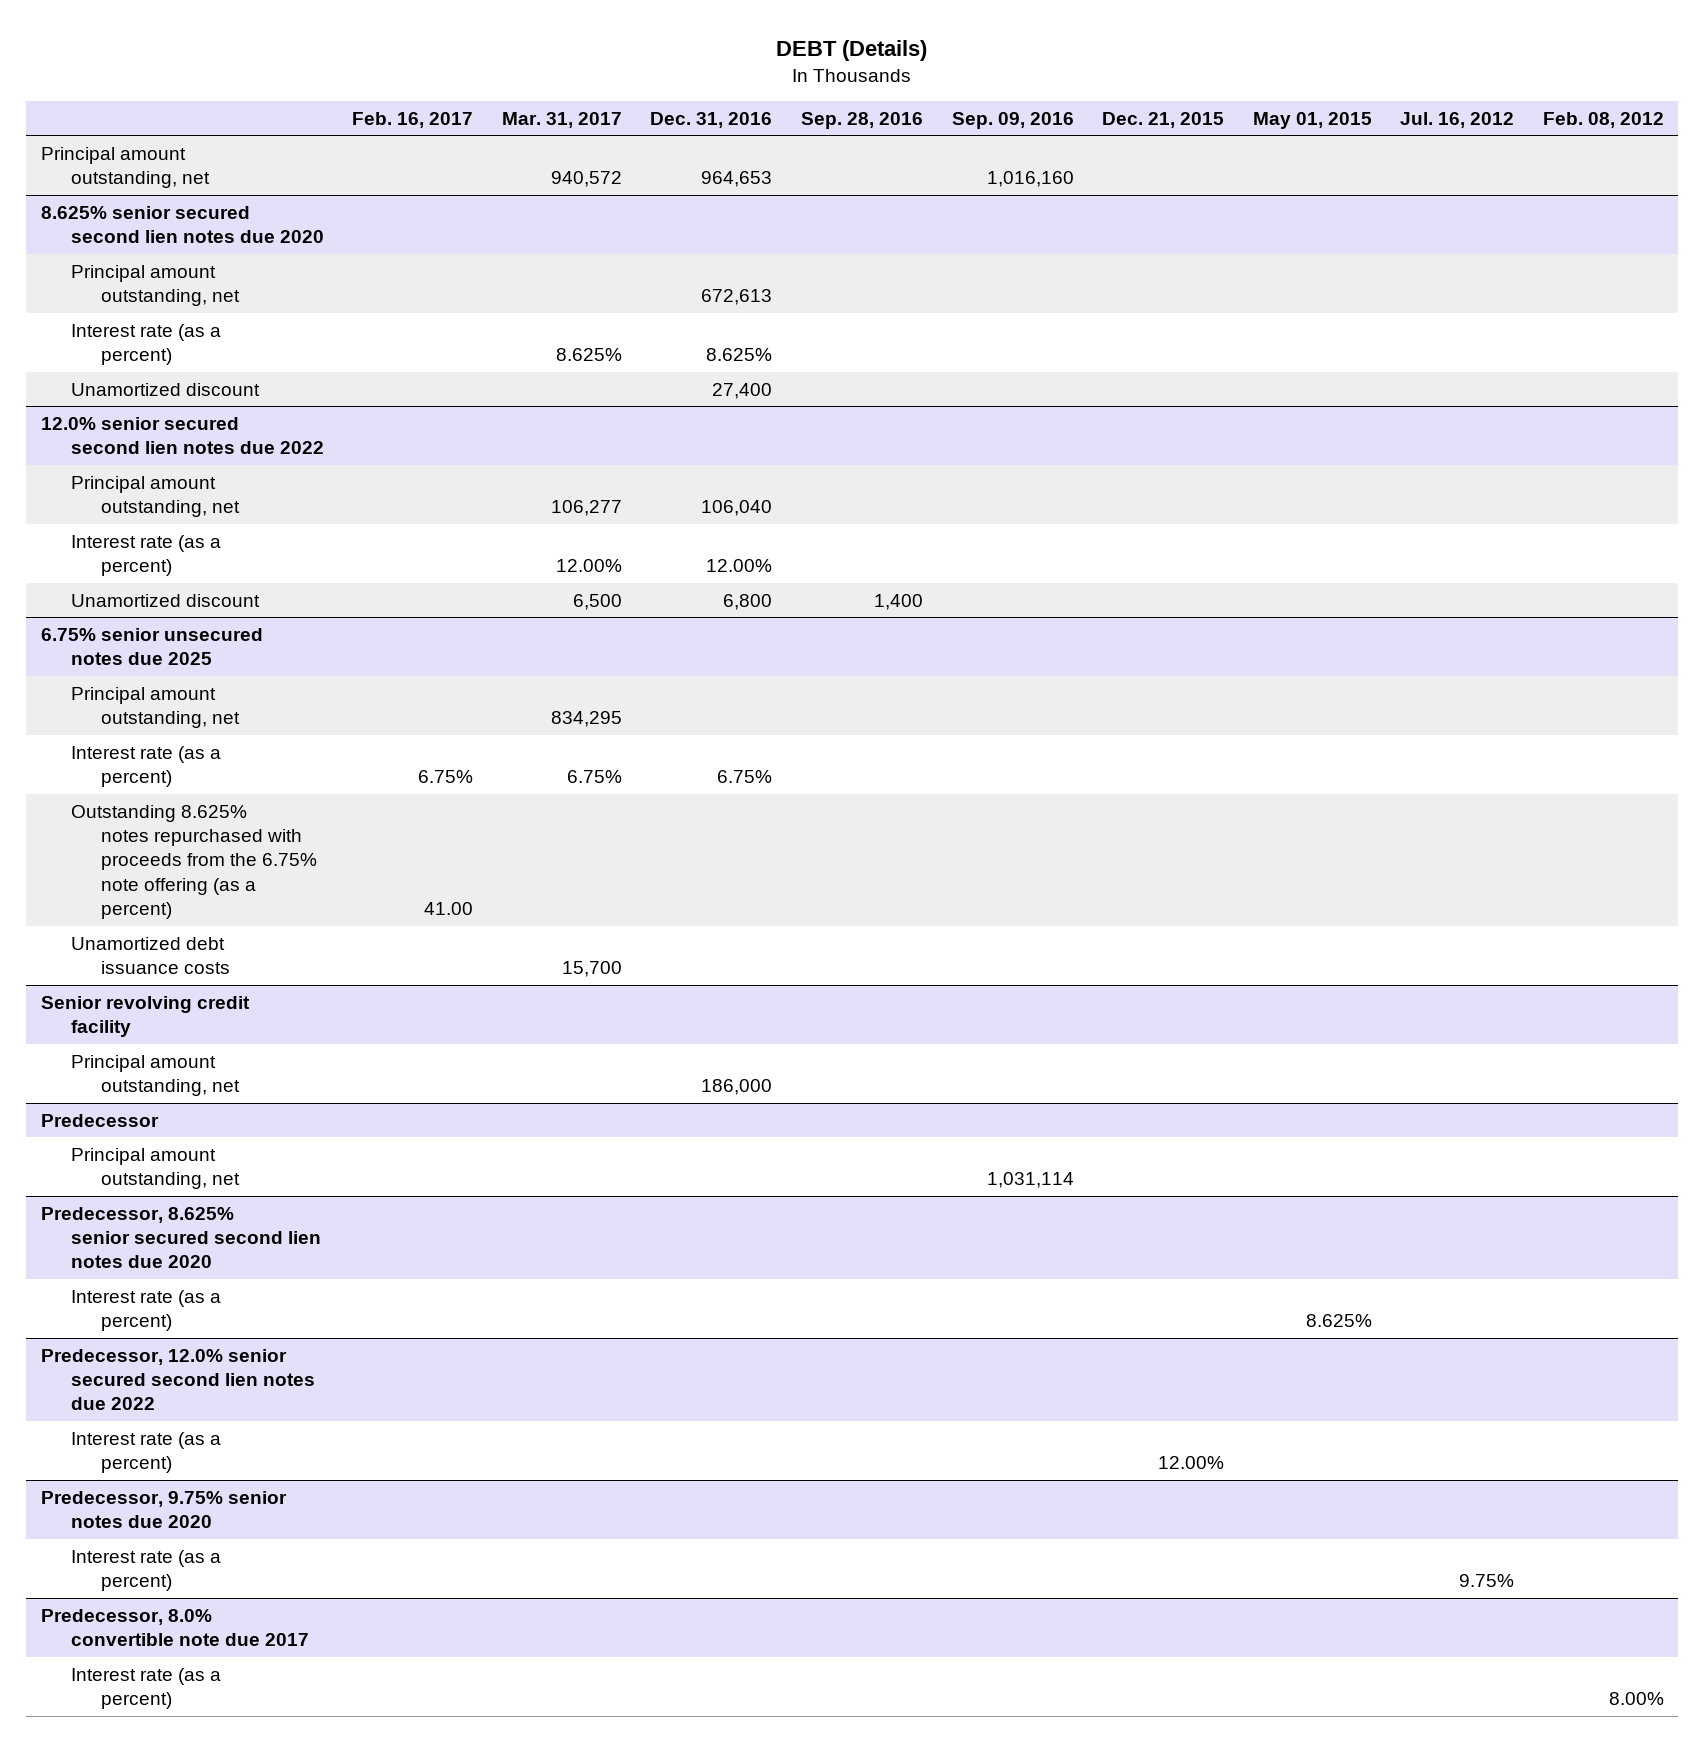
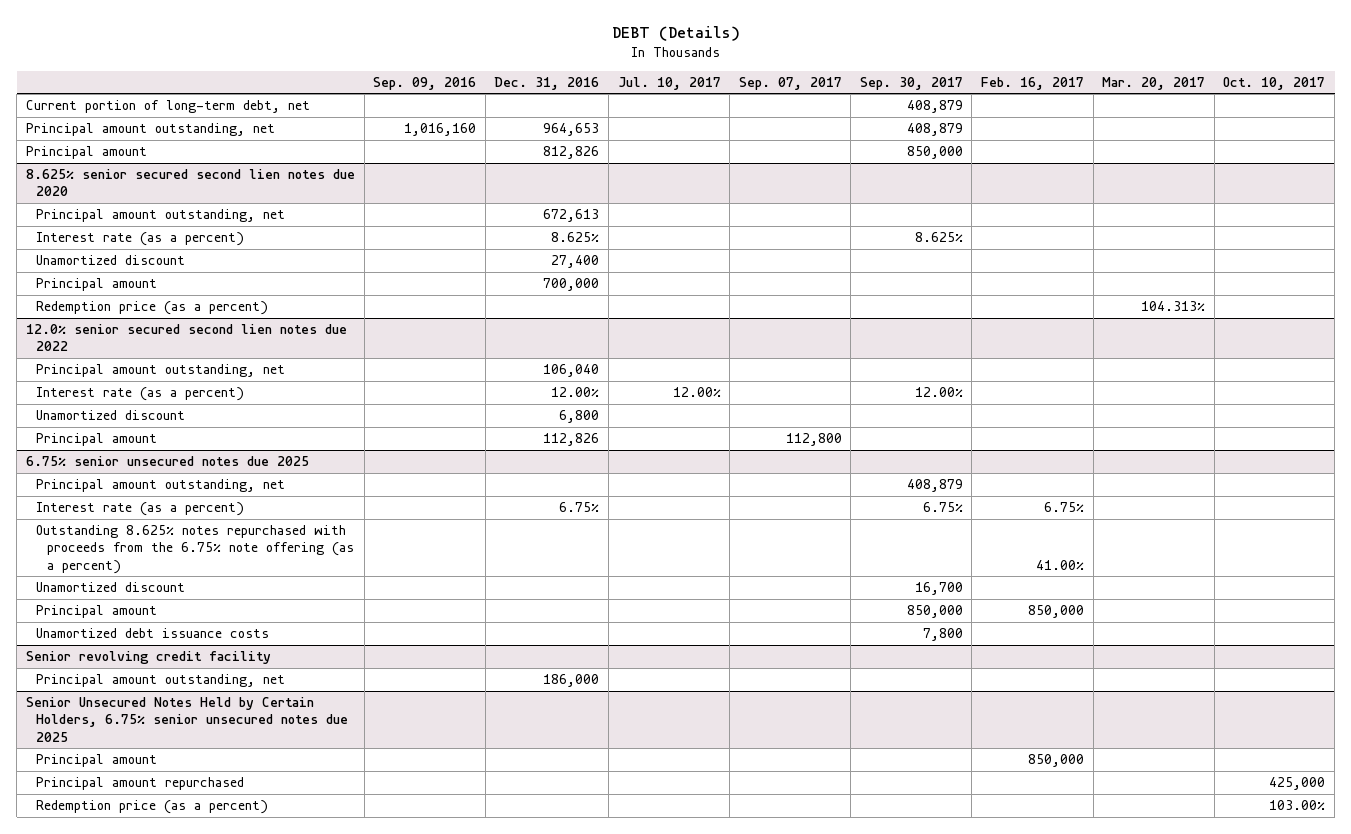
[501,111,622,128] Mar. 31, 2017 -> none
[800,111,923,129] Sep. 28, 2016 -> none
[1102,111,1225,128] Dec. 21, 2015 -> none
[1252,111,1372,129] May 01, 2015 -> none
[1400,111,1515,128] Jul. 16, 2012 -> none
[1542,111,1664,128] Feb. 08, 2012 -> none
none -> [617,76,721,90] Jul. 10, 2017
none -> [738,76,842,90] Sep. 07, 2017
none -> [859,76,963,90] Sep. 30, 2017
none -> [1102,76,1206,90] Mar. 20, 2017
none -> [1223,76,1326,90] Oct. 10, 2017
none -> [25,100,310,114] Current portion of long-term debt, net
none -> [25,146,147,160] Principal amount
none -> [36,278,158,292] Principal amount
none -> [36,301,269,316] Redemption price (as a percent)
none -> [36,433,158,447] Principal amount
[424,902,474,916] 41.00 -> [1036,559,1085,570] 41.00%
none -> [36,582,186,593] Unamortized discount
none -> [36,605,158,619] Principal amount
[40,1113,159,1127] Predecessor -> none
[70,1147,240,1190] Principal amount outstanding, net -> none
[40,1206,321,1269] Predecessor, 8.625% senior secured second lien notes due 2020 -> none
[70,1289,221,1332] Interest rate (as a percent) -> none
[40,1348,315,1411] Predecessor, 12.0% senior secured second lien notes due 2022 -> none
[70,1431,221,1474] Interest rate (as a percent) -> none
[40,1490,287,1529] Predecessor, 9.75% senior notes due 2020 -> none
[70,1549,221,1592] Interest rate (as a percent) -> none
[40,1608,309,1647] Predecessor, 8.0% convertible note due 2017 -> none
[70,1667,221,1710] Interest rate (as a percent) -> none
none -> [25,697,349,742] Senior Unsecured Notes Held by Certain Holders, 6.75% senior unsecured notes due 2025
none -> [36,754,158,768] Principal amount
none -> [36,777,245,791] Principal amount repurchased
none -> [36,800,269,815] Redemption price (as a percent)

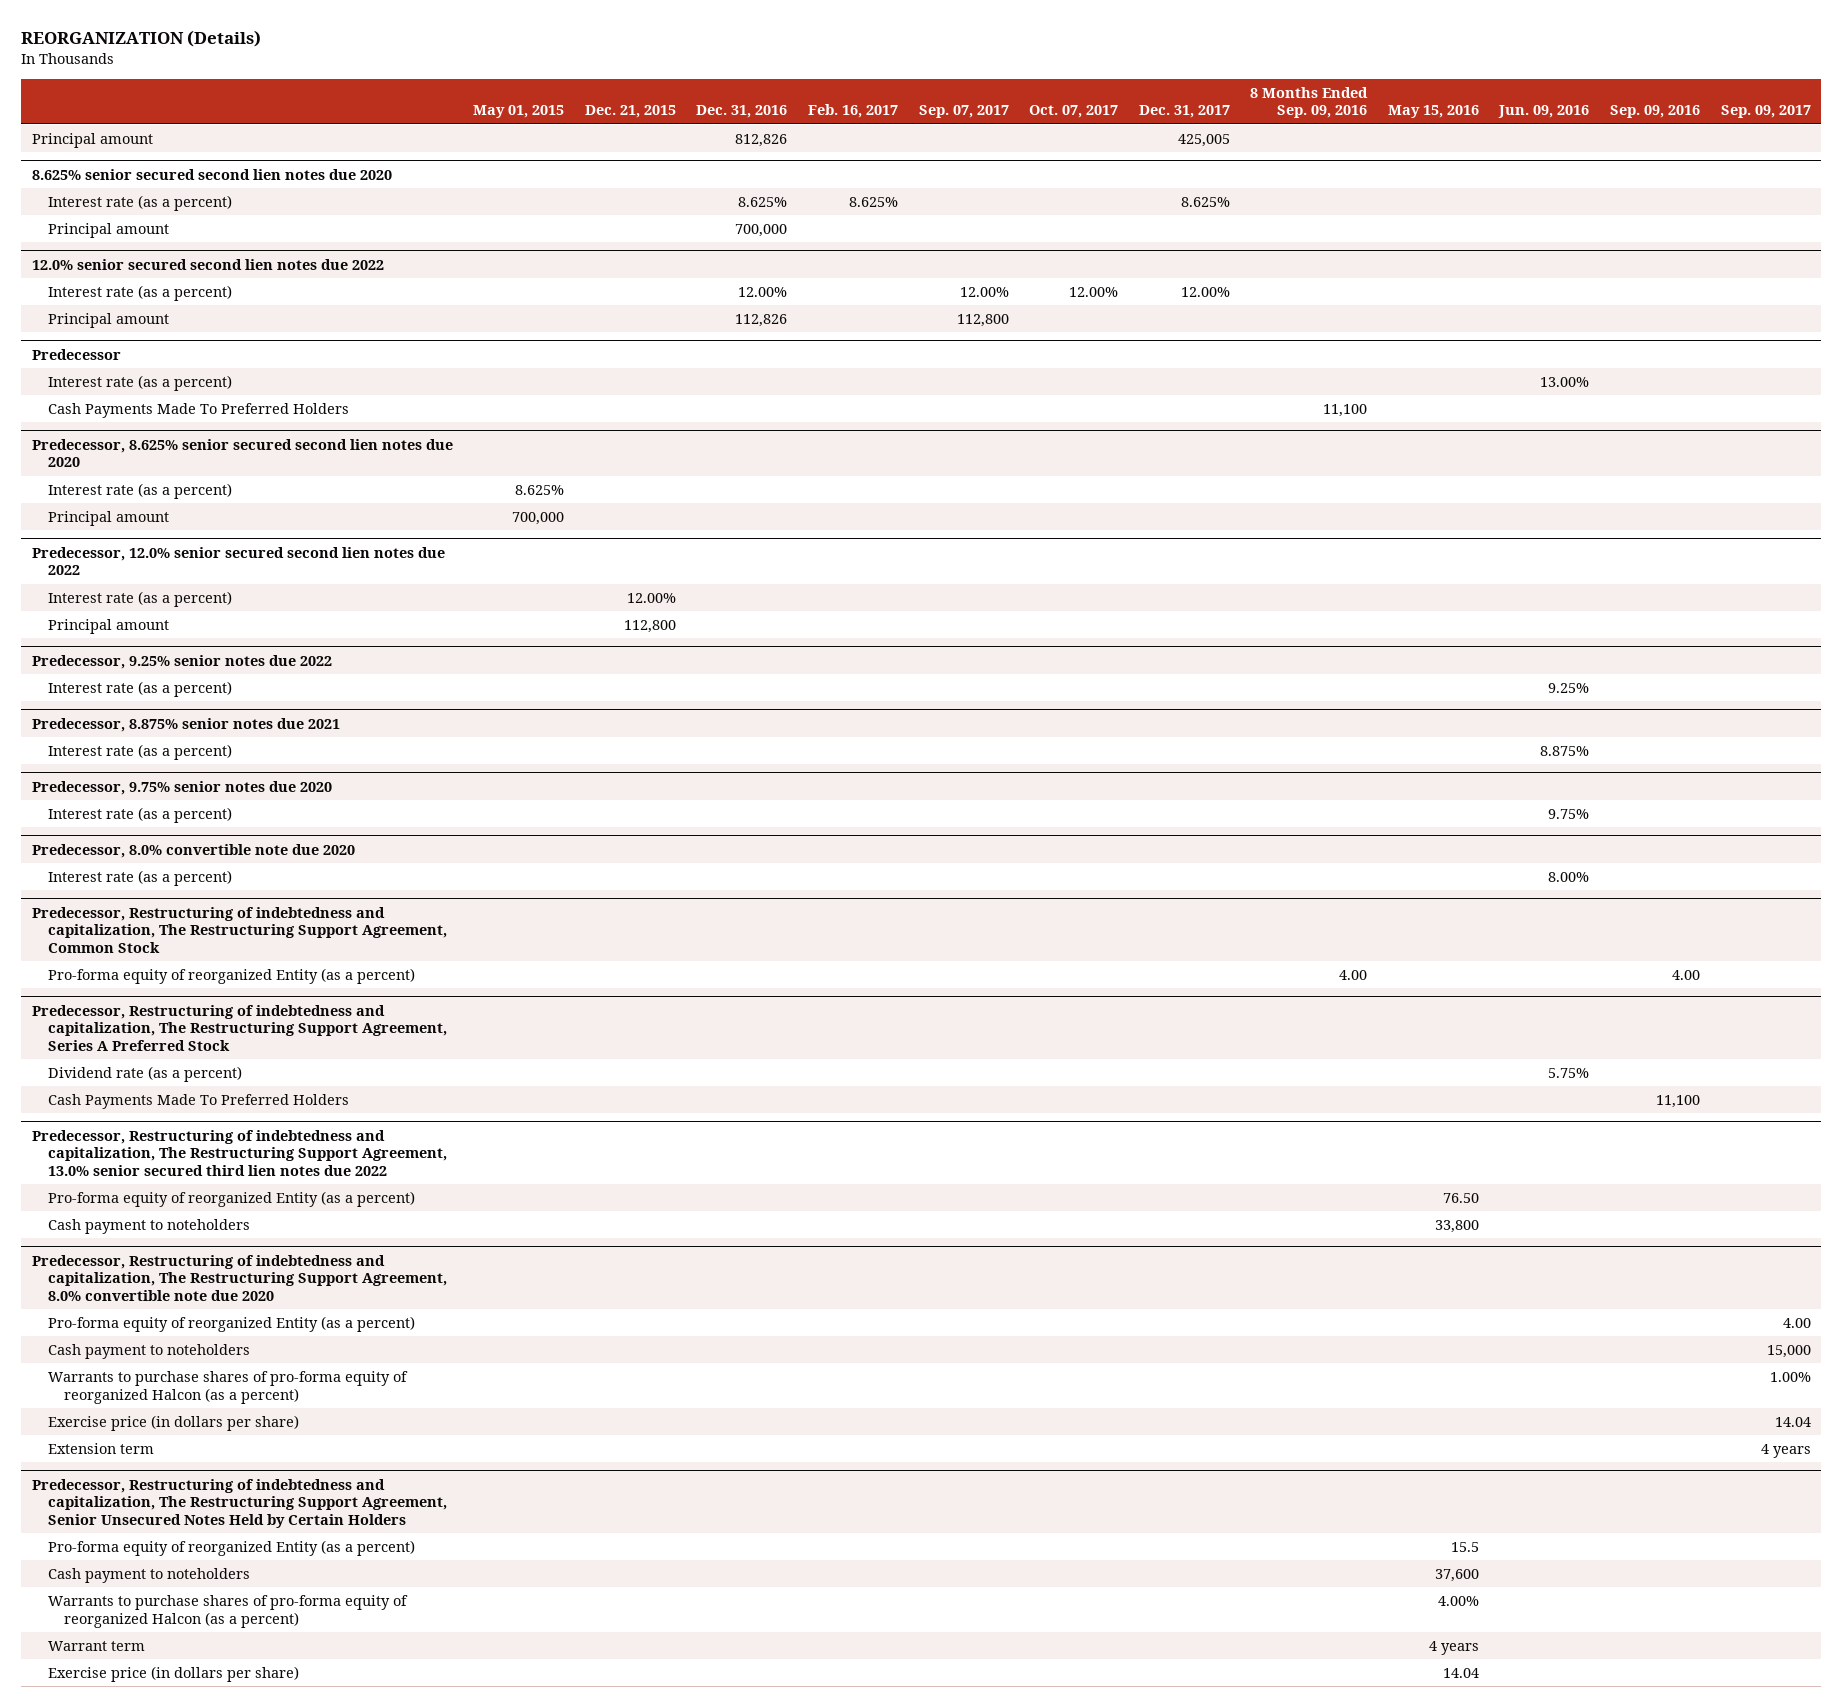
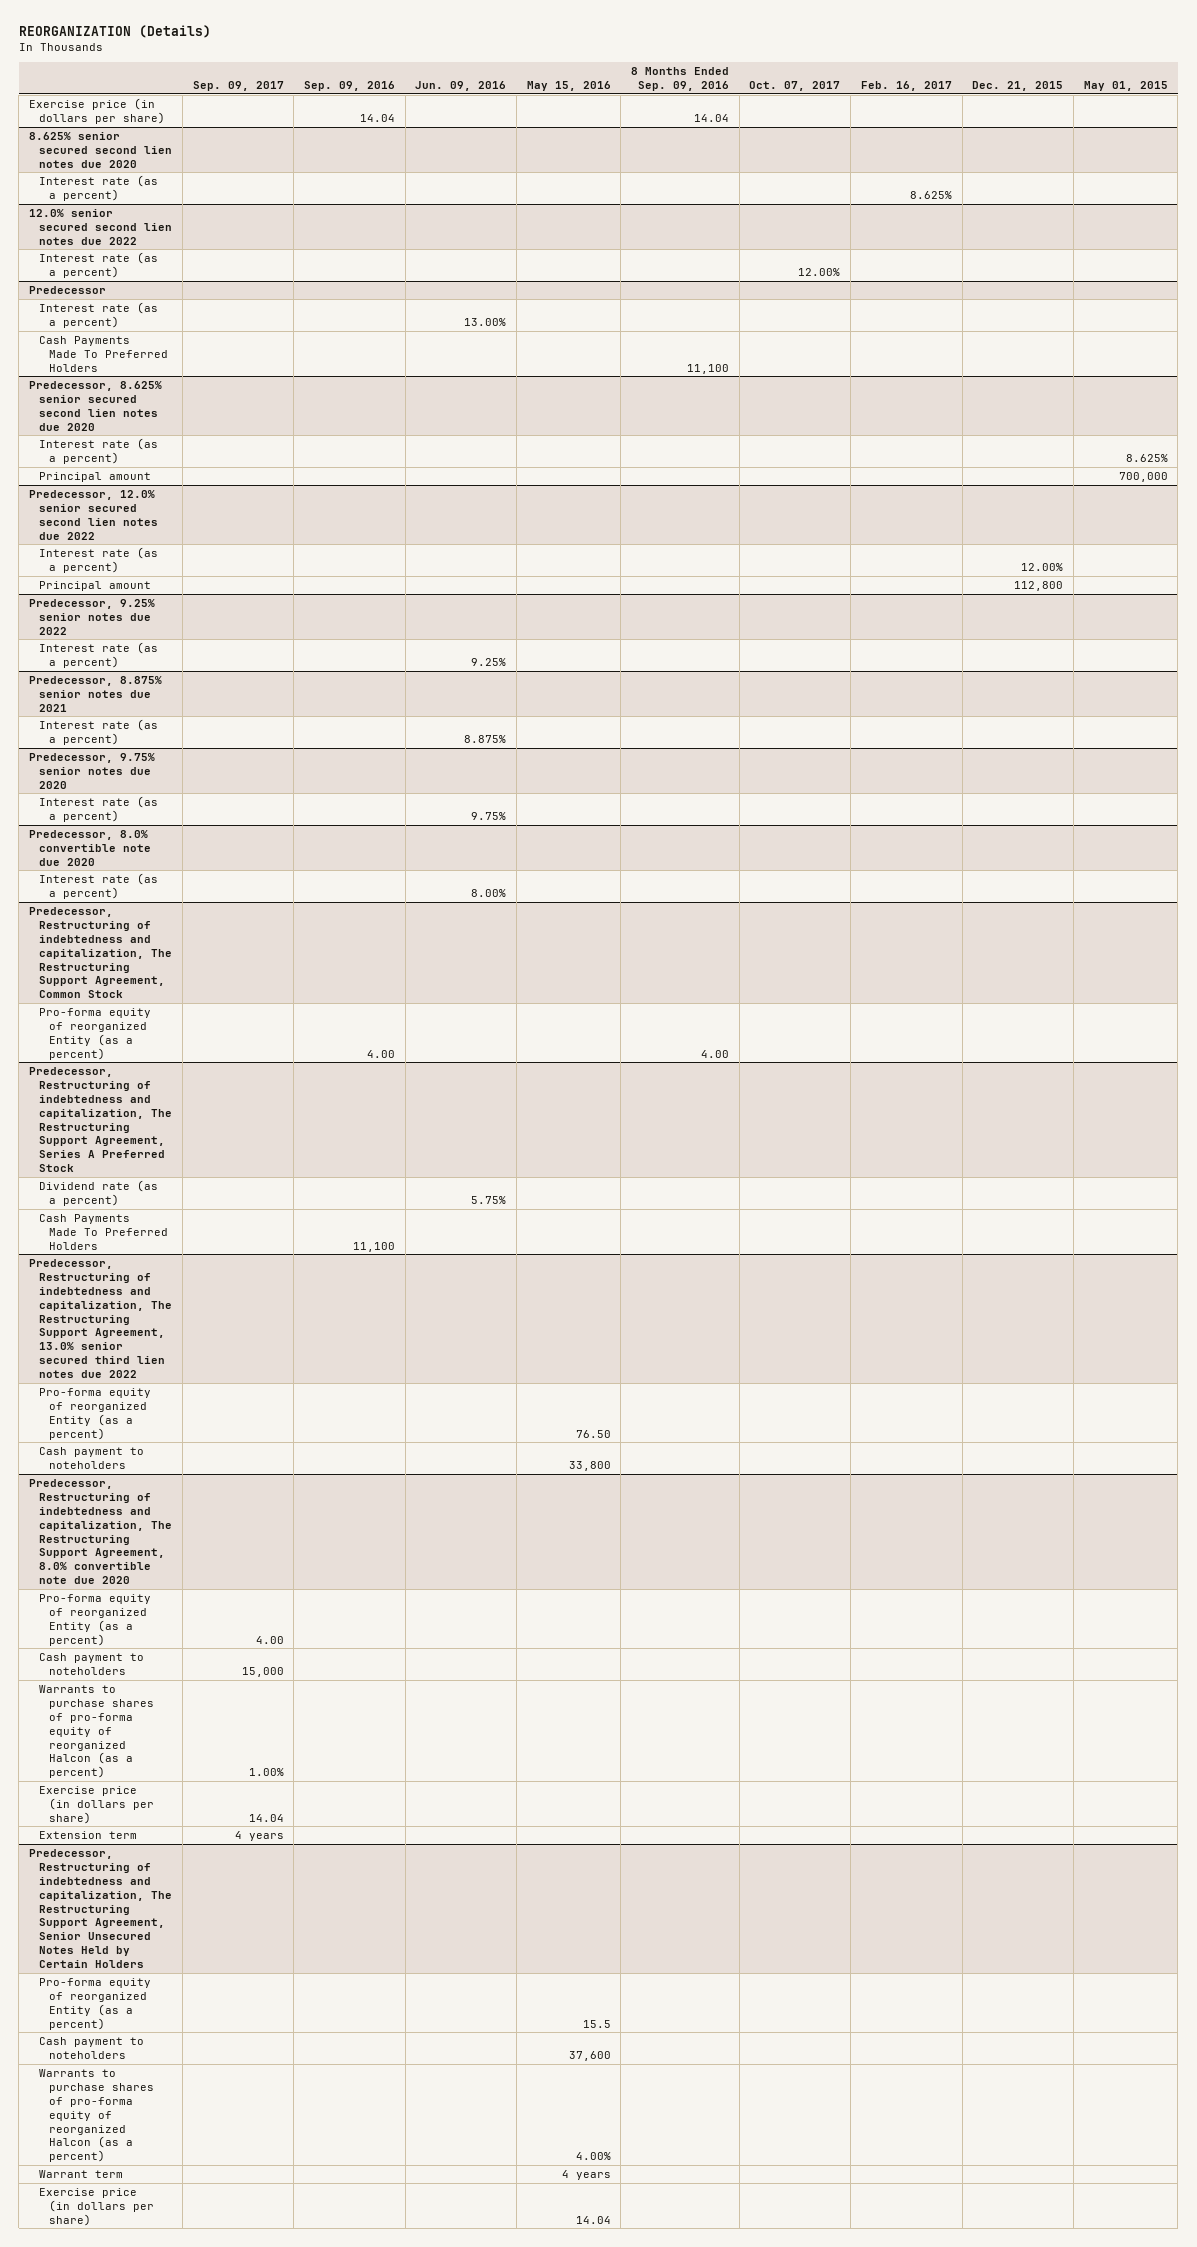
[696,105,788,119] Dec. 31, 2016 -> none
[918,105,1009,119] Sep. 07, 2017 -> none
[1138,105,1230,119] Dec. 31, 2017 -> none
[31,132,153,148] Principal amount -> none
none -> [29,97,166,124] Exercise price (in dollars per share)
[47,222,169,238] Principal amount -> none
[47,312,169,328] Principal amount -> none

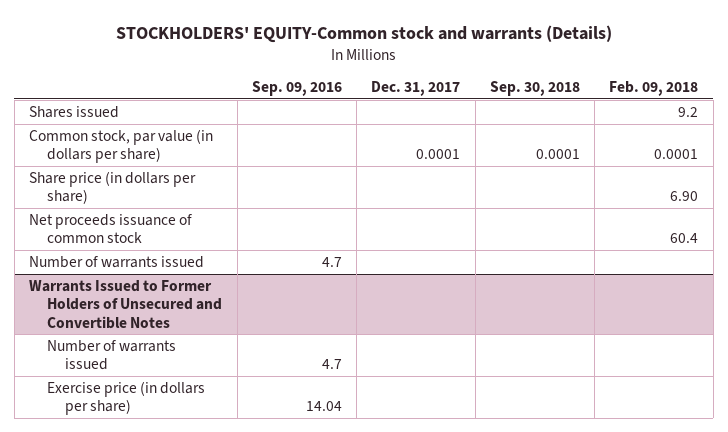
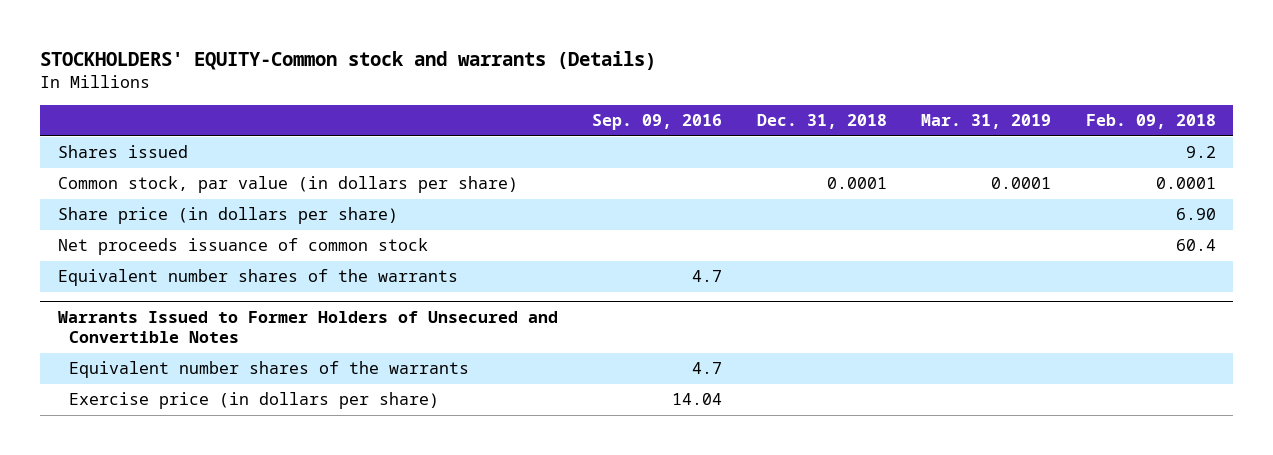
[371,81,461,97] Dec. 31, 2017 -> none
[489,81,580,97] Sep. 30, 2018 -> none
none -> [756,114,887,130] Dec. 31, 2018
none -> [921,114,1052,130] Mar. 31, 2019
[29,255,205,268] Number of warrants issued -> [57,269,458,287] Equivalent number shares of the warrants
[47,339,177,371] Number of warrants issued -> [69,361,470,379] Equivalent number shares of the warrants

